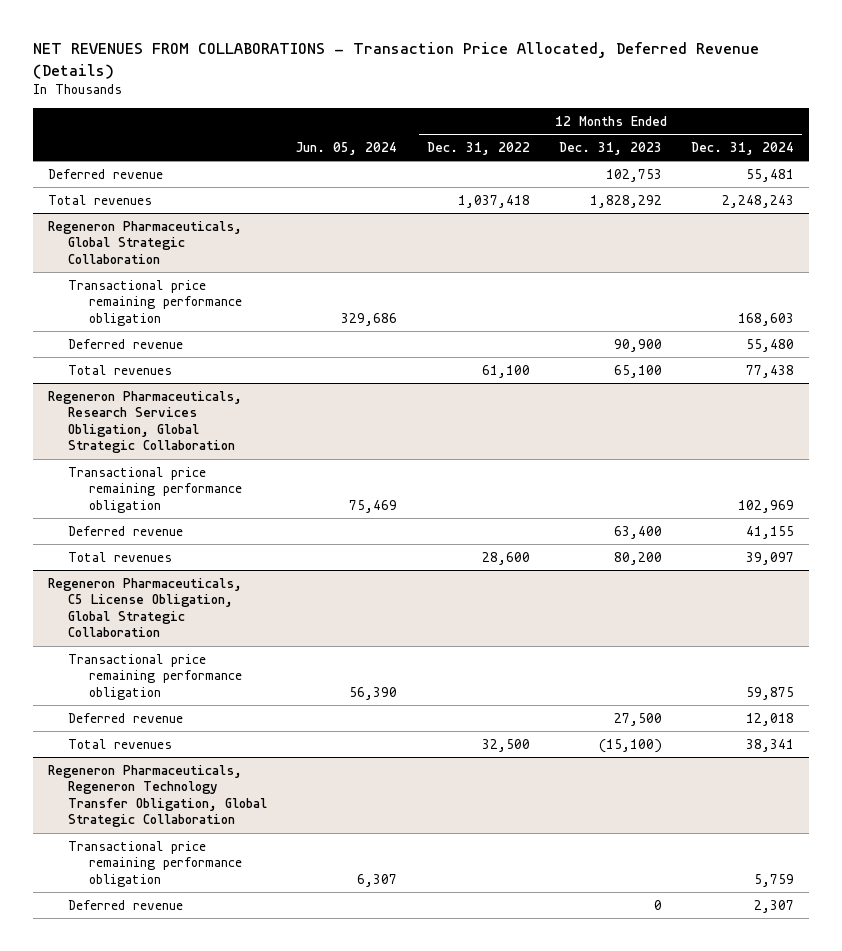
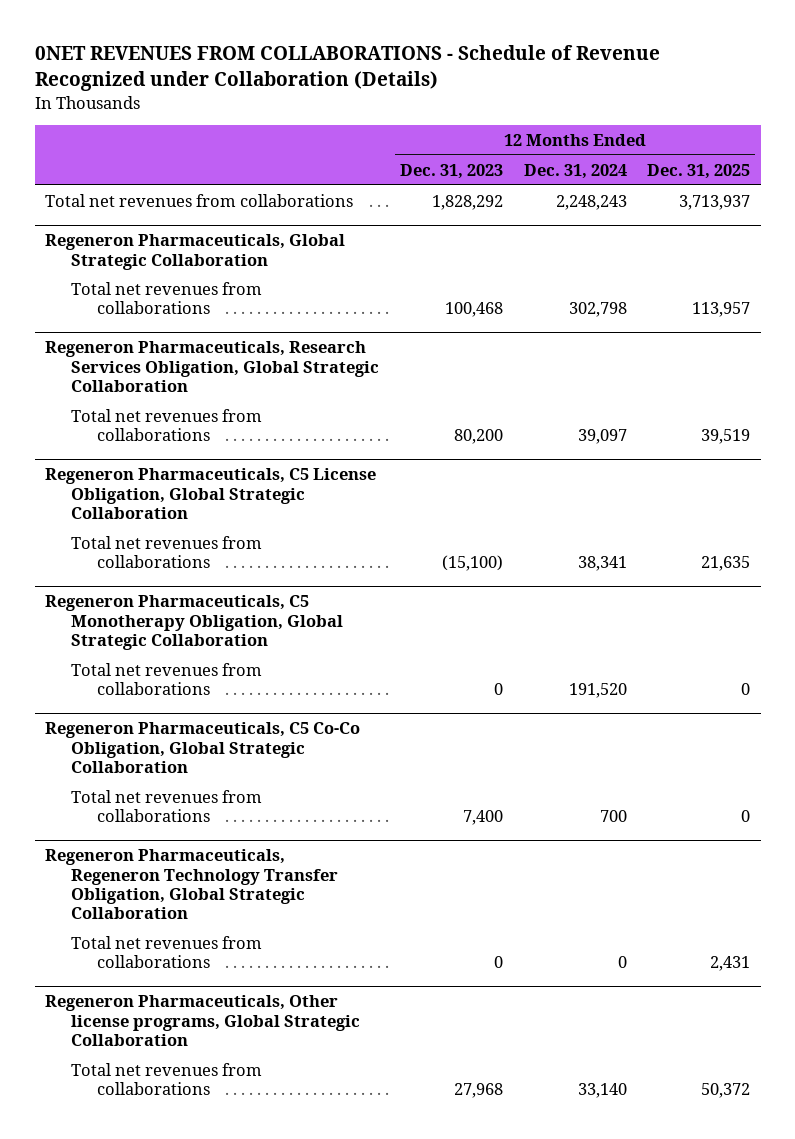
[33,42,760,79] NET REVENUES FROM COLLABORATIONS - Transaction Price Allocated, Deferred Revenue (Details) -> [34,45,660,92] 0NET REVENUES FROM COLLABORATIONS - Schedule of Revenue Recognized under Collaboration (Details)
[296,141,398,155] Jun. 05, 2024 -> none
[426,141,530,155] Dec. 31, 2022 -> none
none -> [647,163,751,179] Dec. 31, 2025
[47,168,163,179] Deferred revenue -> none
[47,194,152,205] Total revenues -> [44,193,353,207] Total net revenues from collaborations
[68,279,242,326] Transactional price remaining performance obligation -> none
[68,338,184,349] Deferred revenue -> none
[68,364,173,375] Total revenues -> [71,281,263,315] Total net revenues from collaborations
[614,364,663,378] 65,100 -> [444,302,503,318] 100,468
[746,364,795,378] 77,438 -> [568,302,627,318] 302,798
[68,466,242,513] Transactional price remaining performance obligation -> none
[68,525,184,536] Deferred revenue -> none
[68,551,173,562] Total revenues -> [71,408,263,442] Total net revenues from collaborations
[68,653,242,700] Transactional price remaining performance obligation -> none
[68,712,184,723] Deferred revenue -> none
[68,738,173,749] Total revenues -> [71,535,263,569] Total net revenues from collaborations
none -> [44,595,344,650] Regeneron Pharmaceuticals, C5 Monotherapy Obligation, Global Strategic Collaboration
none -> [71,662,263,696] Total net revenues from collaborations
none -> [44,722,360,773] Regeneron Pharmaceuticals, C5 Co-Co Obligation, Global Strategic Collaboration
none -> [71,789,263,823] Total net revenues from collaborations
[68,840,242,887] Transactional price remaining performance obligation -> none
[68,899,184,910] Deferred revenue -> none
none -> [71,935,263,969] Total net revenues from collaborations
none -> [44,995,361,1046] Regeneron Pharmaceuticals, Other license programs, Global Strategic Collaboration
none -> [71,1062,263,1096] Total net revenues from collaborations

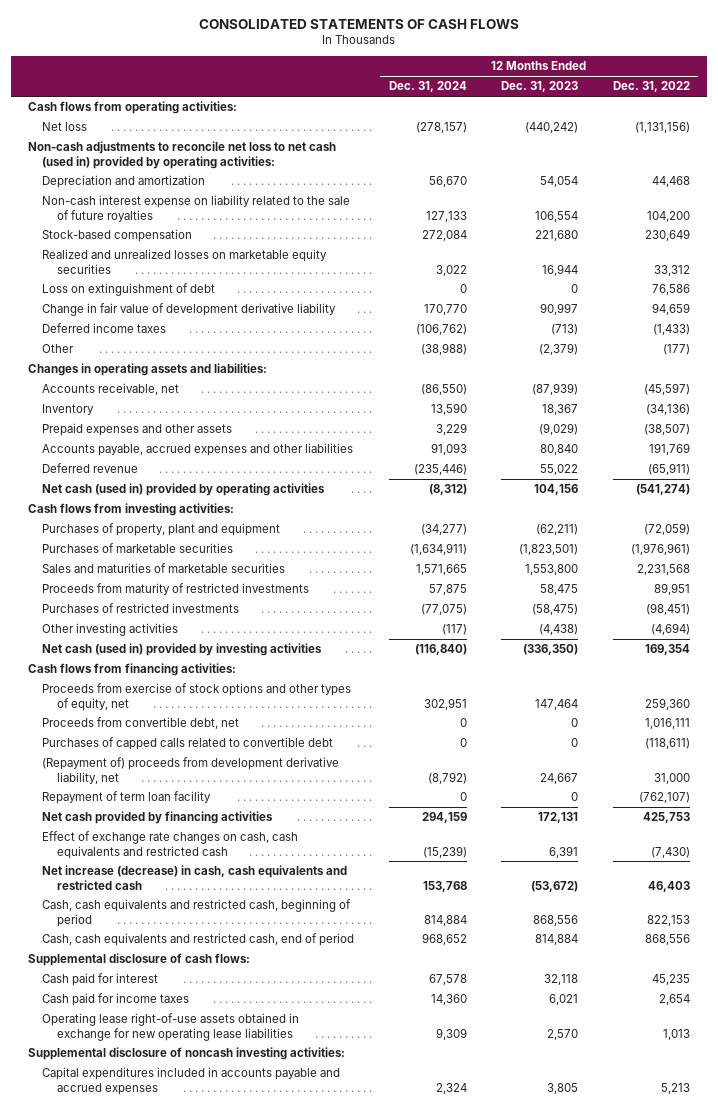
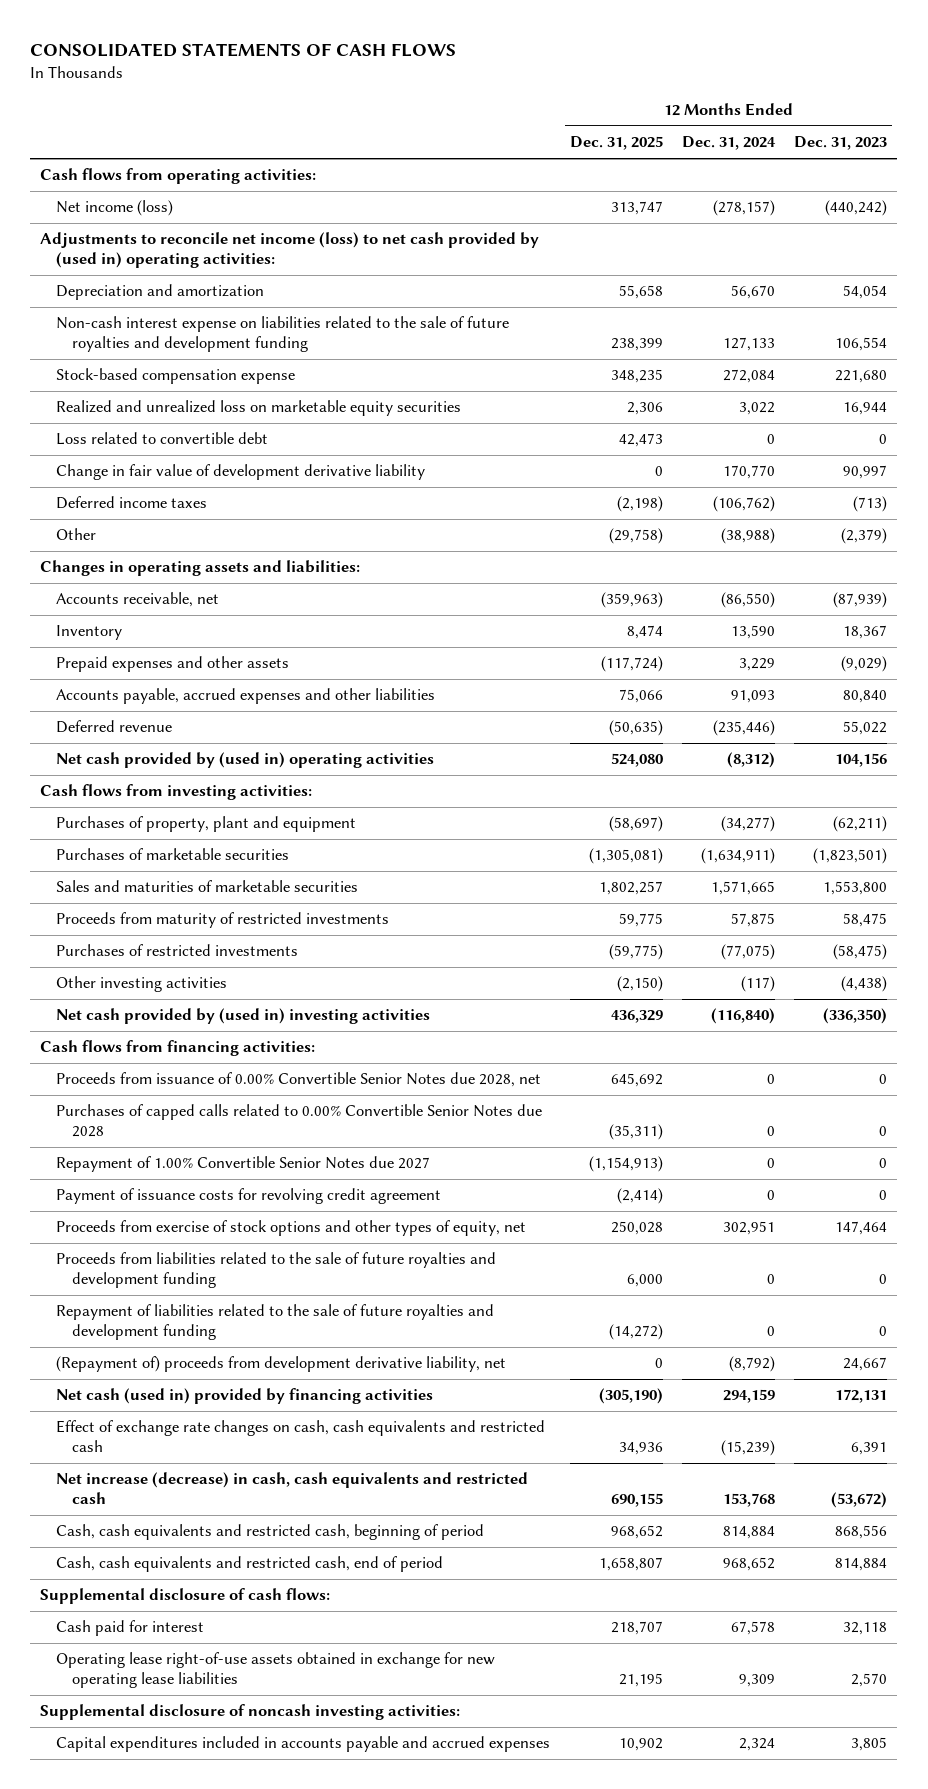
[612,81,690,93] Dec. 31, 2022 -> none
none -> [569,136,663,151] Dec. 31, 2025
[42,122,88,132] Net loss -> [56,200,174,217] Net income (loss)
[27,141,336,169] Non-cash adjustments to reconcile net loss to net cash (used in) provided by operating activities: -> [40,232,540,268] Adjustments to reconcile net income (loss) to net cash provided by (used in) operating activities:
[42,195,351,222] Non-cash interest expense on liability related to the sale of future royalties -> [56,316,510,352] Non-cash interest expense on liabilities related to the sale of future royalties and development funding
[42,229,193,243] Stock-based compensation -> [56,368,296,385] Stock-based compensation expense
[42,249,328,274] Realized and unrealized losses on marketable equity securities -> [56,400,462,417] Realized and unrealized loss on marketable equity securities
[42,283,216,297] Loss on extinguishment of debt -> [56,432,269,446] Loss related to convertible debt
[42,483,326,497] Net cash (used in) provided by operating activities -> [56,752,435,769] Net cash provided by (used in) operating activities
[42,643,323,657] Net cash (used in) provided by investing activities -> [56,1008,431,1025] Net cash provided by (used in) investing activities
none -> [56,1072,542,1088] Proceeds from issuance of 0.00% Convertible Senior Notes due 2028, net
none -> [56,1104,543,1137] Purchases of capped calls related to 0.00% Convertible Senior Notes due 2028
none -> [56,1156,431,1173] Repayment of 1.00% Convertible Senior Notes due 2027
none -> [56,1188,442,1205] Payment of issuance costs for revolving credit agreement
[42,717,240,730] Proceeds from convertible debt, net -> none
[42,737,334,751] Purchases of capped calls related to convertible debt -> none
none -> [56,1252,497,1288] Proceeds from liabilities related to the sale of future royalties and development funding
none -> [56,1304,495,1340] Repayment of liabilities related to the sale of future royalties and development funding
[42,791,212,805] Repayment of term loan facility -> none
[42,811,274,825] Net cash provided by financing activities -> [56,1388,434,1405] Net cash (used in) provided by financing activities
[42,993,190,1007] Cash paid for income taxes -> none

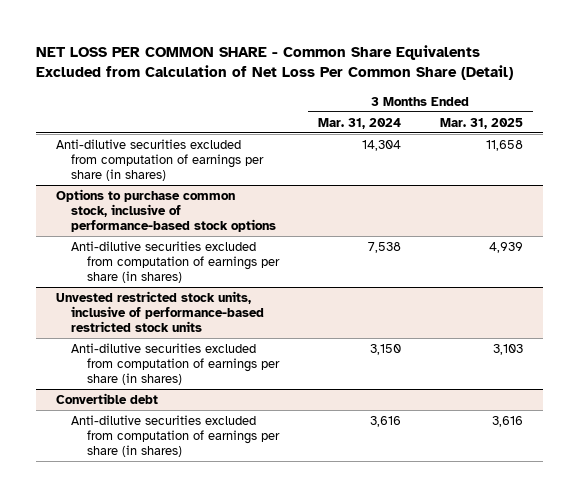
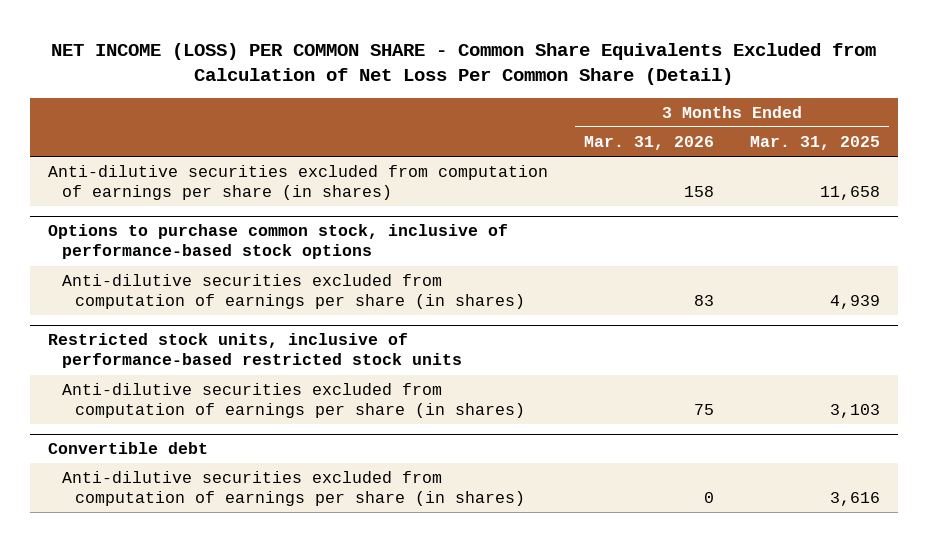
[36,44,514,81] NET LOSS PER COMMON SHARE - Common Share Equivalents Excluded from Calculation of Net Loss Per Common Share (Detail) -> [51,42,877,86] NET INCOME (LOSS) PER COMMON SHARE - Common Share Equivalents Excluded from Calculation of Net Loss Per Common Share (Detail)
[317,117,401,129] Mar. 31, 2024 -> none
none -> [584,135,715,150] Mar. 31, 2026
[55,290,265,333] Unvested restricted stock units, inclusive of performance-based restricted stock units -> [48,333,462,369] Restricted stock units, inclusive of performance-based restricted stock units

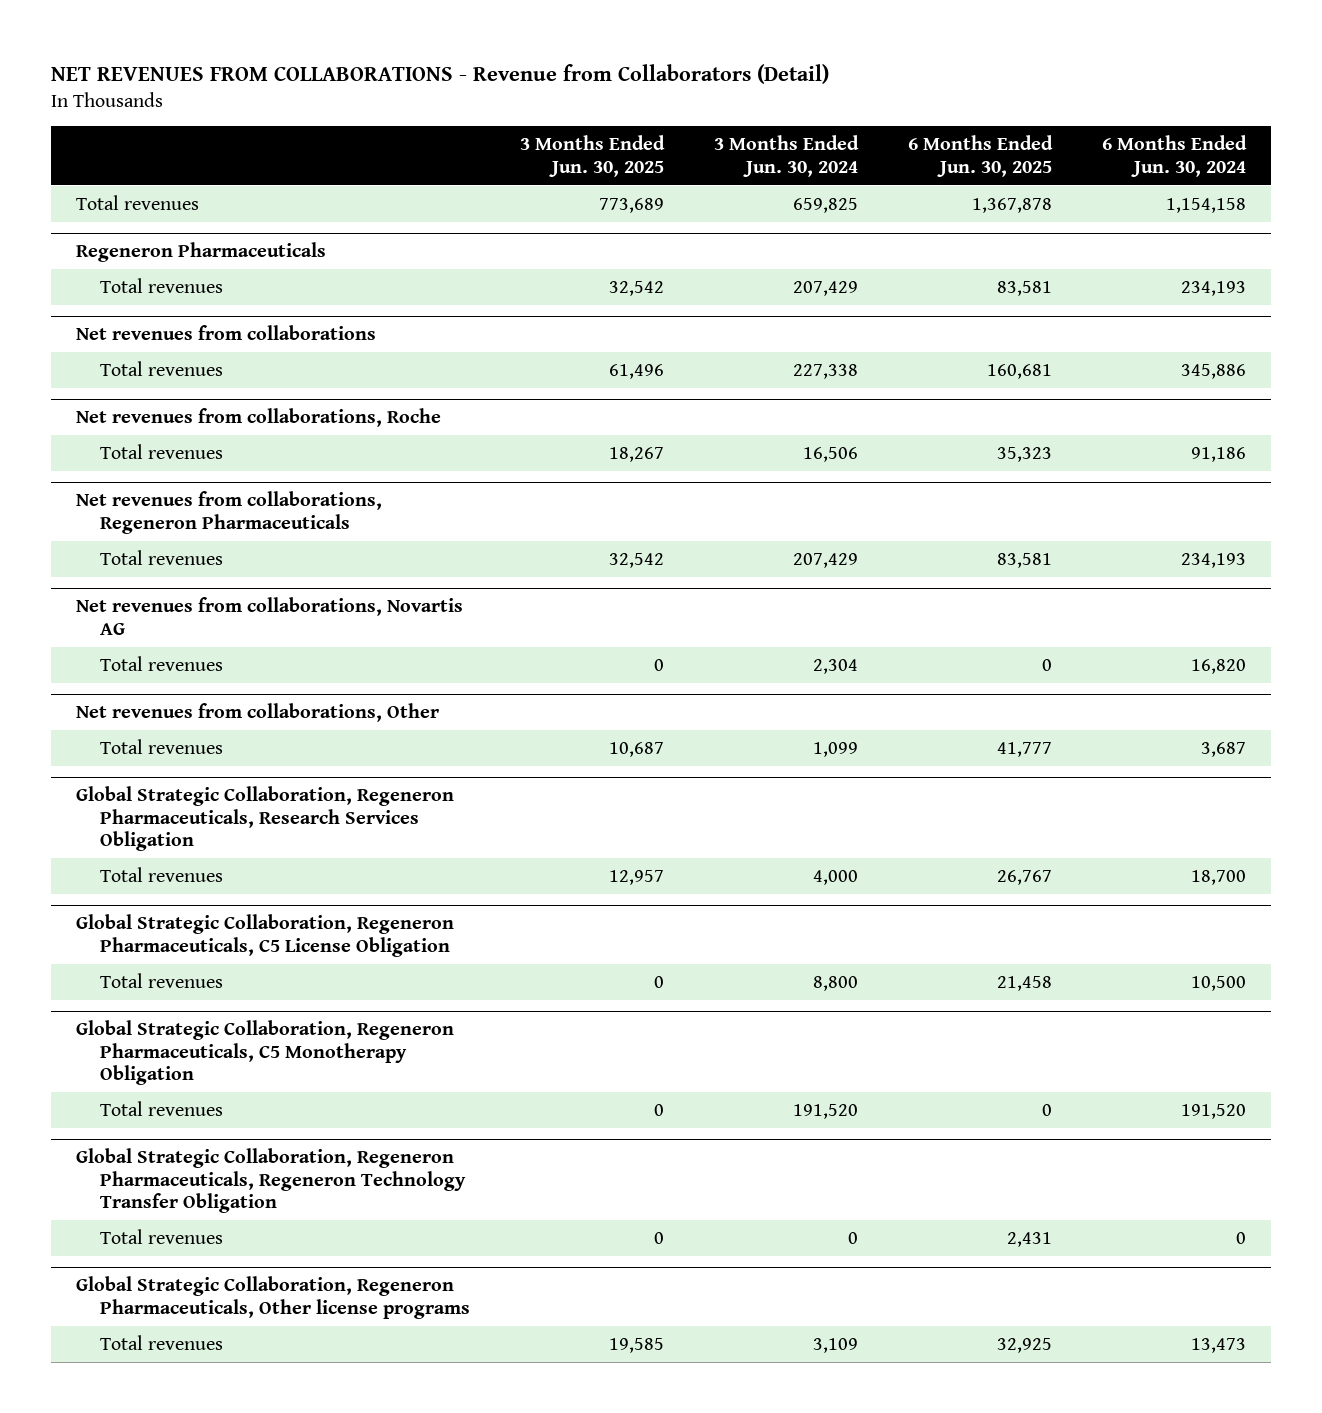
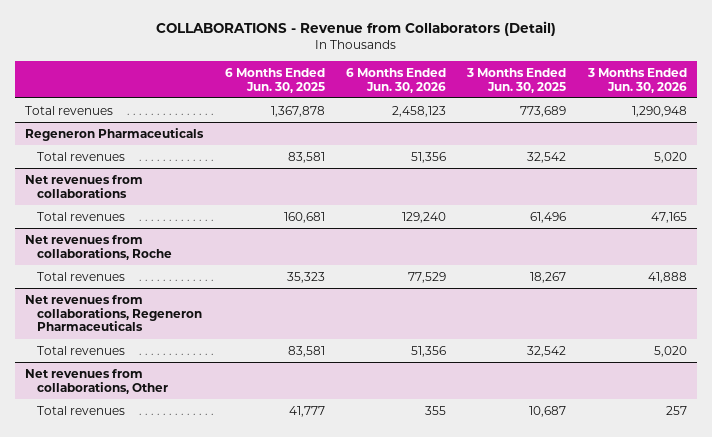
[50,63,829,84] NET REVENUES FROM COLLABORATIONS - Revenue from Collaborators (Detail) -> [155,21,556,37] COLLABORATIONS - Revenue from Collaborators (Detail)
[714,135,860,177] 3 Months Ended Jun. 30, 2024 -> none
[1102,135,1248,177] 6 Months Ended Jun. 30, 2024 -> none
none -> [345,67,446,93] 6 Months Ended Jun. 30, 2026
none -> [586,67,687,93] 3 Months Ended Jun. 30, 2026
[75,597,463,635] Net revenues from collaborations, Novartis AG -> none
[99,655,223,671] Total revenues -> none
[75,786,454,852] Global Strategic Collaboration, Regeneron Pharmaceuticals, Research Services Obligation -> none
[99,866,223,882] Total revenues -> none
[75,914,454,957] Global Strategic Collaboration, Regeneron Pharmaceuticals, C5 License Obligation -> none
[99,972,223,988] Total revenues -> none
[75,1020,454,1086] Global Strategic Collaboration, Regeneron Pharmaceuticals, C5 Monotherapy Obligation -> none
[99,1100,223,1116] Total revenues -> none
[75,1148,466,1214] Global Strategic Collaboration, Regeneron Pharmaceuticals, Regeneron Technology Transfer Obligation -> none
[99,1228,223,1244] Total revenues -> none
[75,1276,470,1319] Global Strategic Collaboration, Regeneron Pharmaceuticals, Other license programs -> none
[99,1334,223,1350] Total revenues -> none

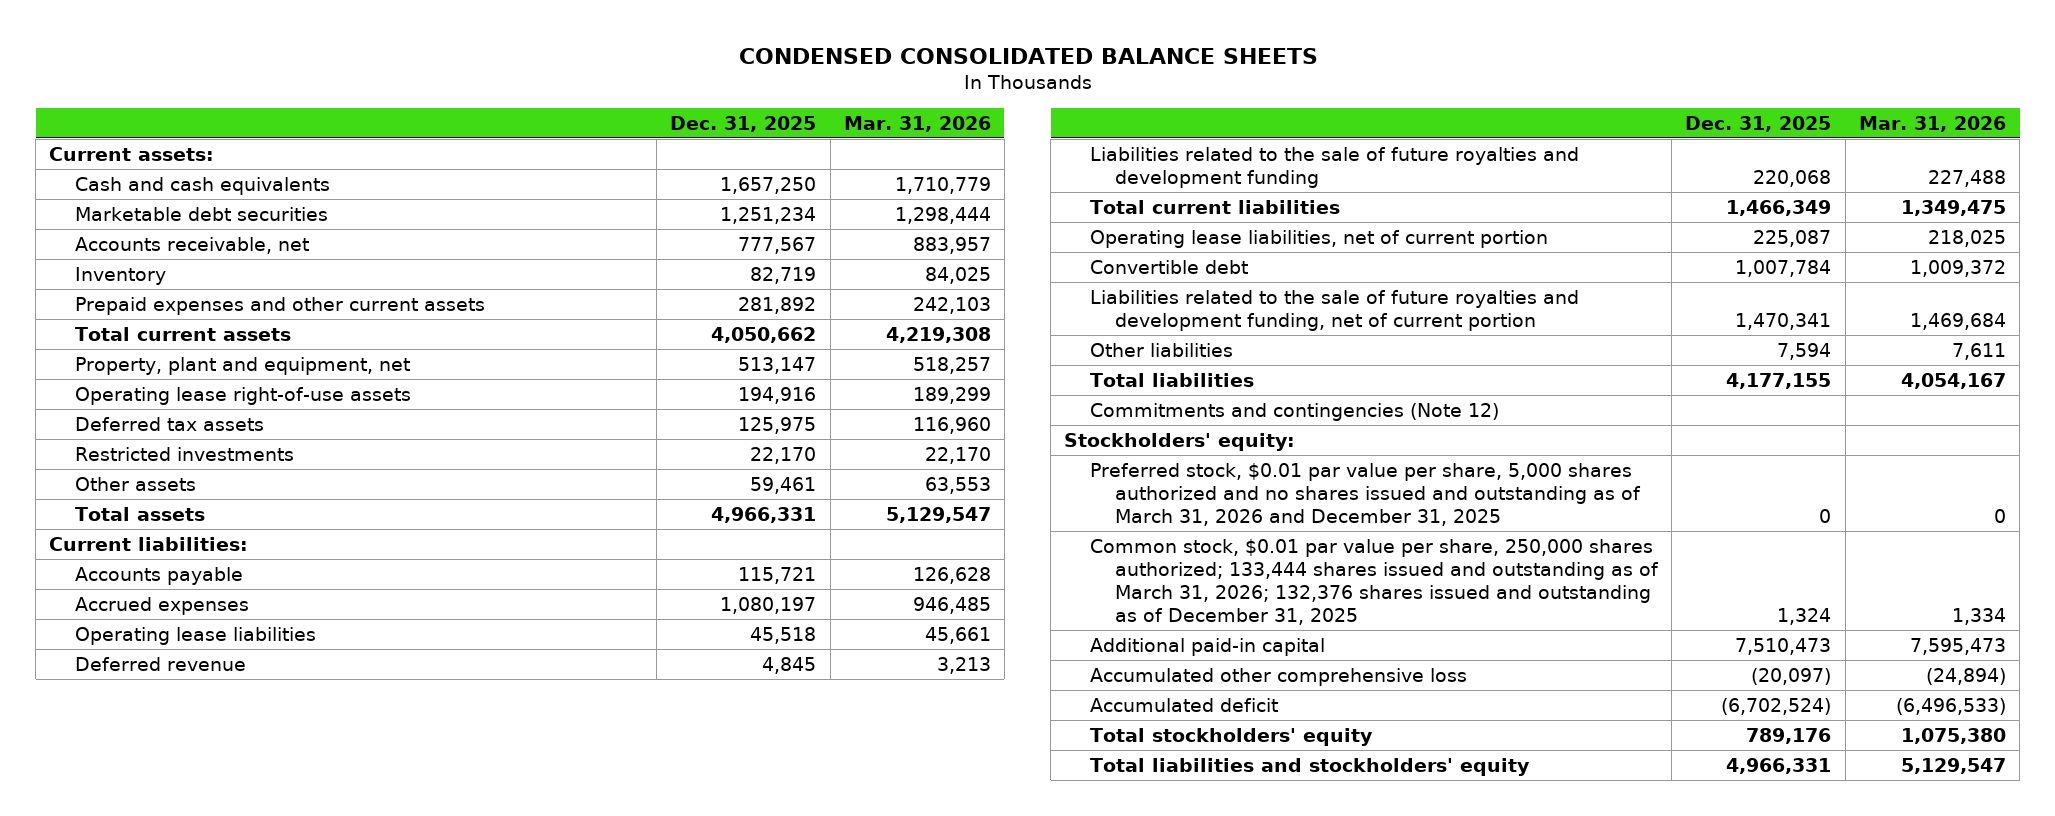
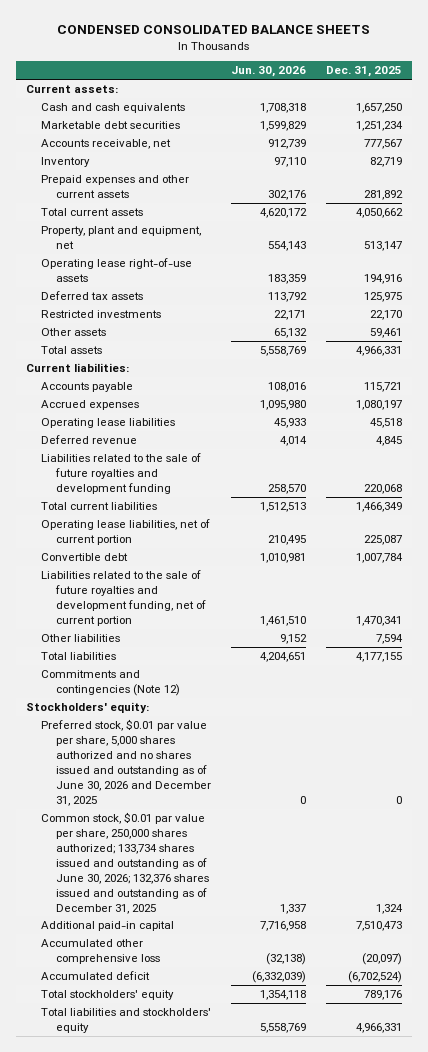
[843,115,991,132] Mar. 31, 2026 -> none
none -> [231,66,307,78] Jun. 30, 2026
[1089,462,1641,527] Preferred stock, $0.01 par value per share, 5,000 shares authorized and no shares issued and outstanding as of March 31, 2026 and December 31, 2025 -> [41,719,212,806] Preferred stock, $0.01 par value per share, 5,000 shares authorized and no shares issued and outstanding as of June 30, 2026 and December 31, 2025
[1089,538,1659,626] Common stock, $0.01 par value per share, 250,000 shares authorized; 133,444 shares issued and outstanding as of March 31, 2026; 132,376 shares issued and outstanding as of December 31, 2025 -> [41,812,210,914] Common stock, $0.01 par value per share, 250,000 shares authorized; 133,734 shares issued and outstanding as of June 30, 2026; 132,376 shares issued and outstanding as of December 31, 2025

